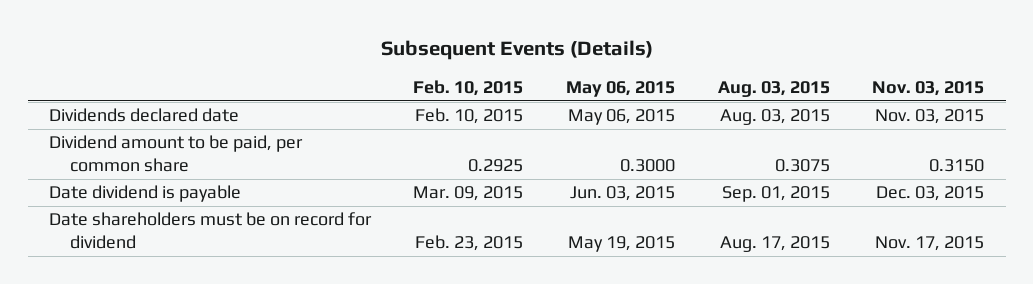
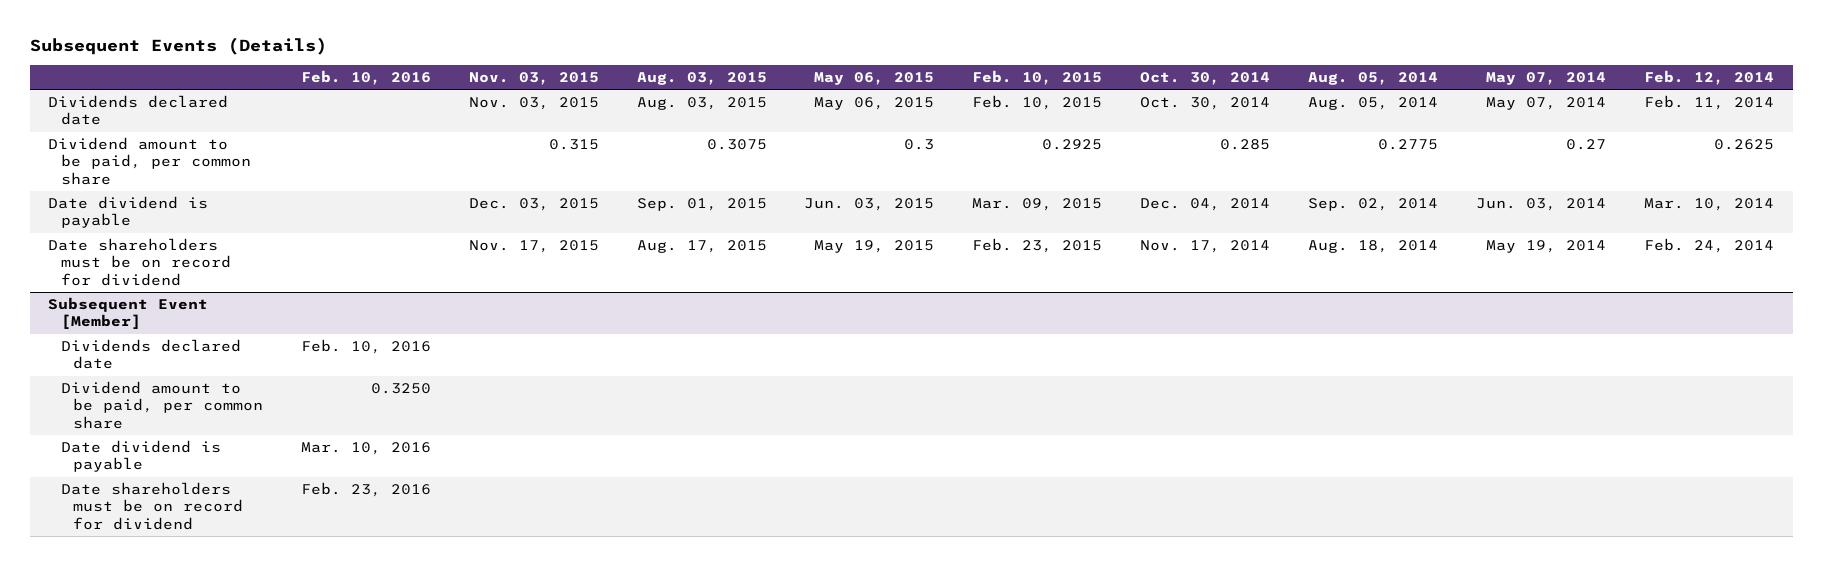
none -> [300,69,431,85] Feb. 10, 2016
none -> [1140,71,1271,85] Oct. 30, 2014
none -> [1308,71,1439,85] Aug. 05, 2014
none -> [1485,71,1606,85] May 07, 2014
none -> [1643,69,1774,85] Feb. 12, 2014
[620,159,676,173] 0.3000 -> [904,138,935,150] 0.3
[929,159,985,173] 0.3150 -> [548,138,599,150] 0.315
none -> [48,296,209,330] Subsequent Event [Member]
none -> [60,338,241,370] Dividends declared date
none -> [60,380,263,429] Dividend amount to be paid, per common share
none -> [60,439,221,473] Date dividend is payable
none -> [60,481,243,530] Date shareholders must be on record for dividend

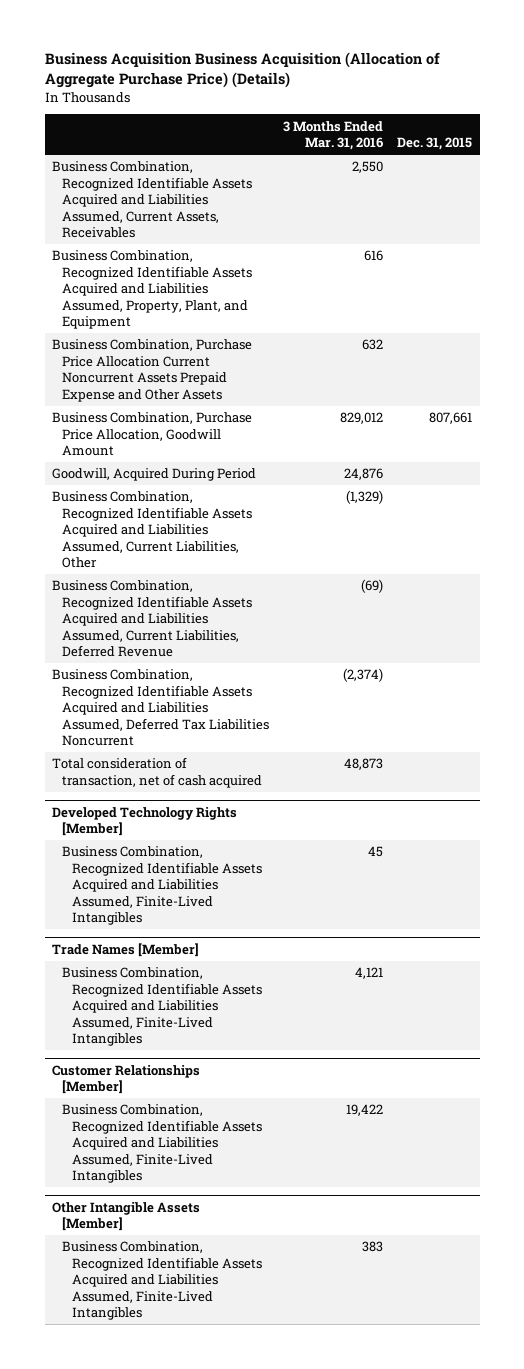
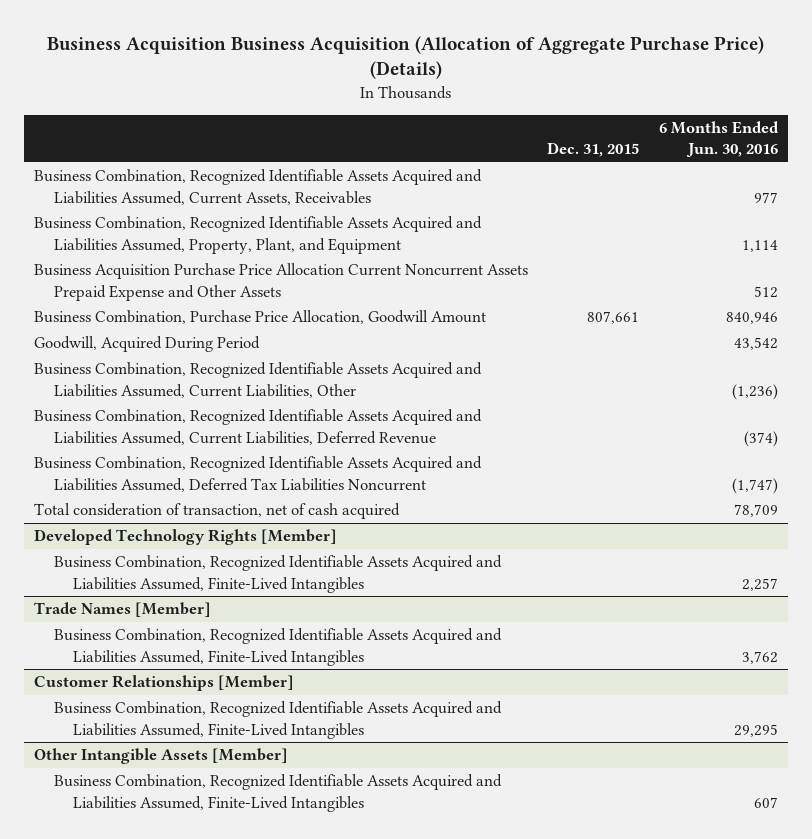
[283,120,384,151] 3 Months Ended Mar. 31, 2016 -> none
none -> [659,120,780,158] 6 Months Ended Jun. 30, 2016
[51,339,252,402] Business Combination, Purchase Price Allocation Current Noncurrent Assets Prepaid Expense and Other Assets -> [33,263,528,301] Business Acquisition Purchase Price Allocation Current Noncurrent Assets Prepaid Expense and Other Assets

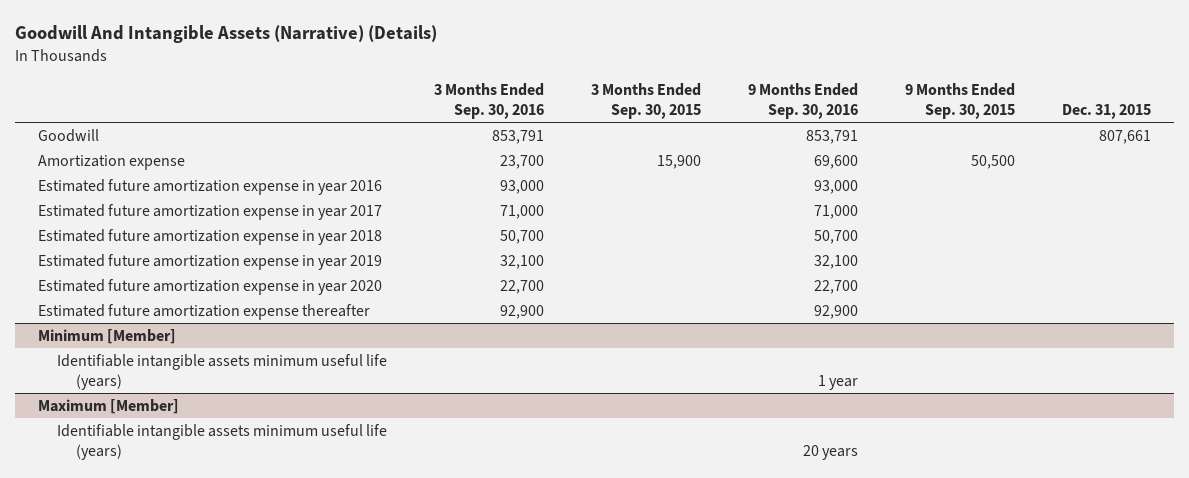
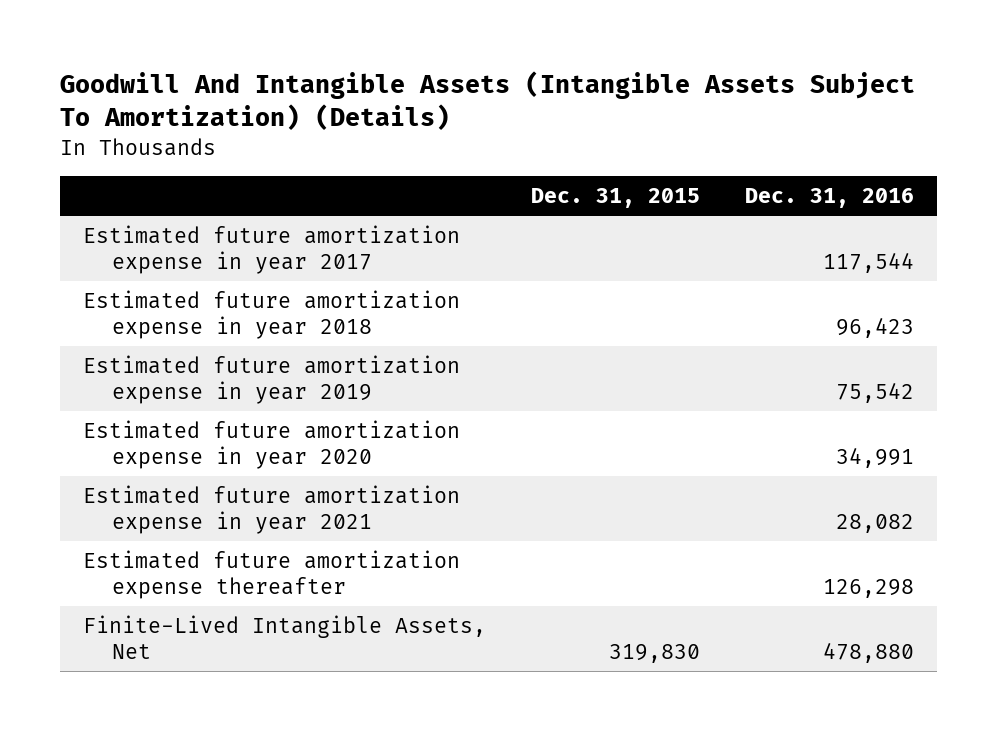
[14,25,437,44] Goodwill And Intangible Assets (Narrative) (Details) -> [60,71,916,131] Goodwill And Intangible Assets (Intangible Assets Subject To Amortization) (Details)
[433,82,544,119] 3 Months Ended Sep. 30, 2016 -> none
[590,82,701,119] 3 Months Ended Sep. 30, 2015 -> none
[747,82,858,119] 9 Months Ended Sep. 30, 2016 -> none
[904,82,1015,119] 9 Months Ended Sep. 30, 2015 -> none
none -> [744,188,914,209] Dec. 31, 2016
[38,128,100,142] Goodwill -> none
[38,154,186,170] Amortization expense -> none
[38,178,383,195] Estimated future amortization expense in year 2016 -> none
none -> [82,485,460,534] Estimated future amortization expense in year 2021
[38,328,177,344] Minimum [Member] -> none
[57,353,388,390] Identifiable intangible assets minimum useful life (years) -> none
[38,398,180,414] Maximum [Member] -> none
[57,423,388,460] Identifiable intangible assets minimum useful life (years) -> none
none -> [82,615,486,659] Finite-Lived Intangible Assets, Net

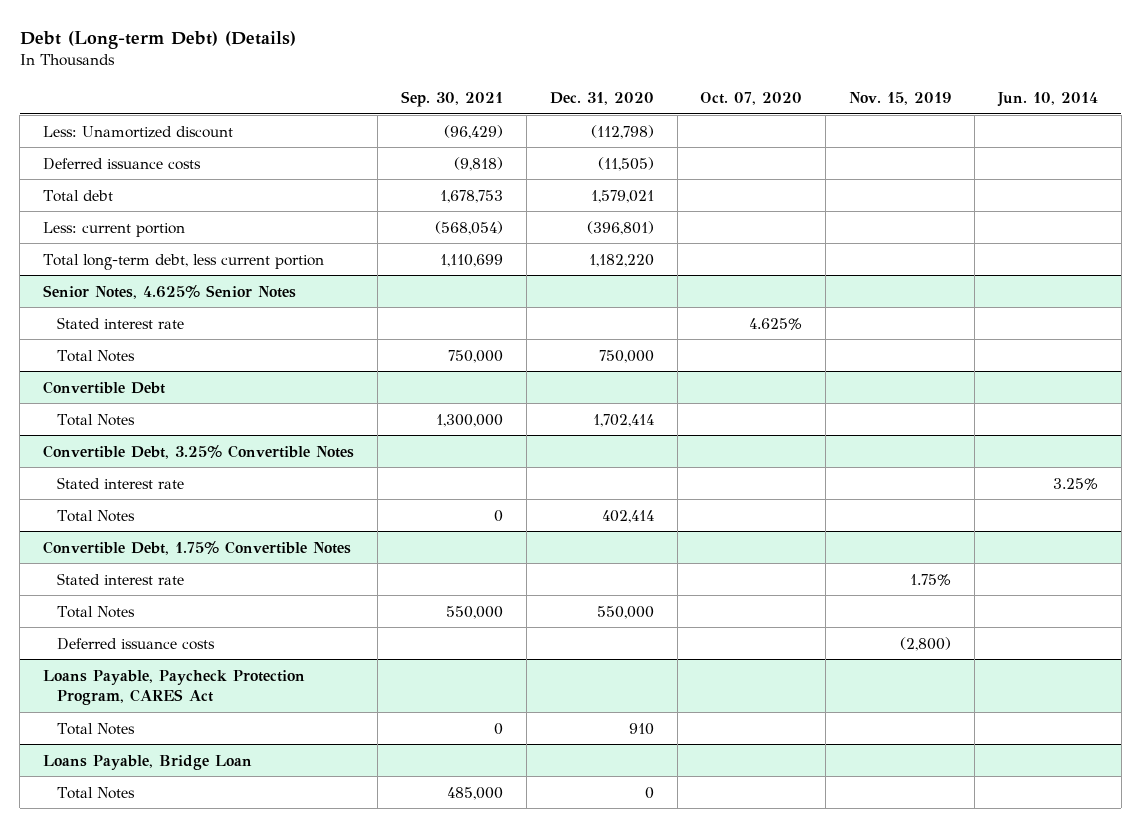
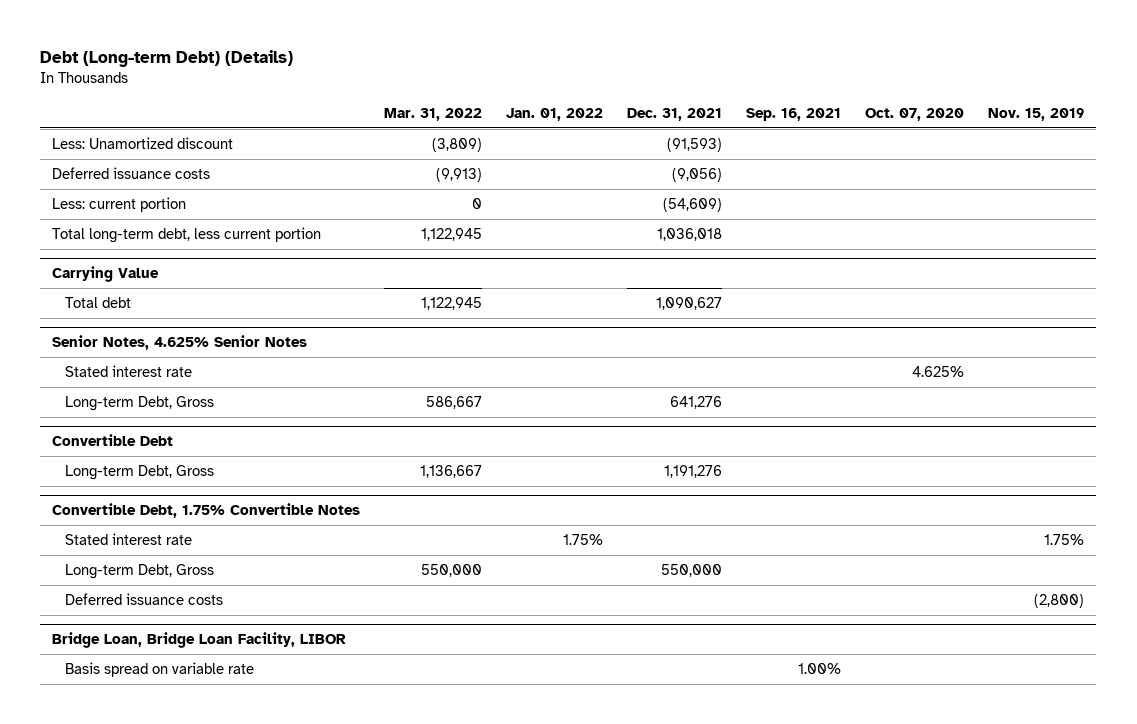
[400,90,503,107] Sep. 30, 2021 -> none
[549,91,654,105] Dec. 31, 2020 -> none
[997,91,1099,107] Jun. 10, 2014 -> none
none -> [384,107,483,121] Mar. 31, 2022
none -> [506,107,604,121] Jan. 01, 2022
none -> [627,107,723,121] Dec. 31, 2021
none -> [746,107,842,121] Sep. 16, 2021
[43,189,114,202] Total debt -> none
none -> [52,266,160,283] Carrying Value
none -> [65,296,132,308] Total debt
[56,349,135,362] Total Notes -> [65,395,215,411] Long-term Debt, Gross
[43,444,355,459] Convertible Debt, 3.25% Convertible Notes -> none
[56,476,184,489] Stated interest rate -> none
[56,509,135,522] Total Notes -> none
[56,413,135,426] Total Notes -> [65,464,215,480] Long-term Debt, Gross
[56,605,135,618] Total Notes -> [65,563,215,579] Long-term Debt, Gross
[43,669,306,706] Loans Payable, Paycheck Protection Program, CARES Act -> none
[56,722,135,735] Total Notes -> none
[43,754,253,770] Loans Payable, Bridge Loan -> none
[56,786,135,799] Total Notes -> none
none -> [52,632,347,649] Bridge Loan, Bridge Loan Facility, LIBOR
none -> [65,661,255,677] Basis spread on variable rate

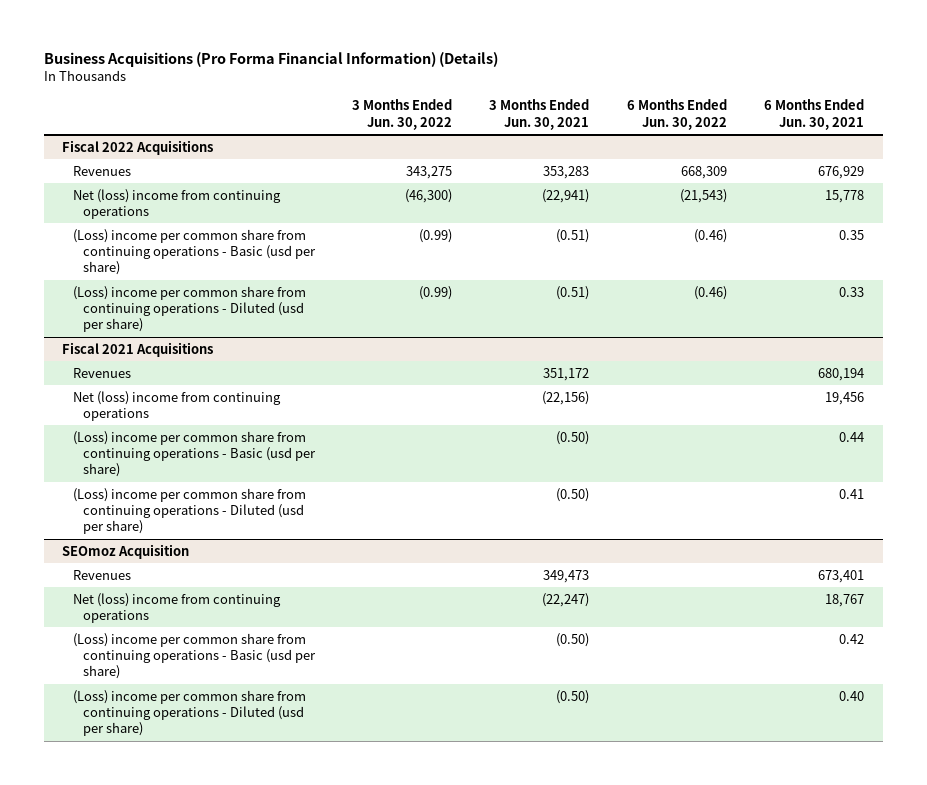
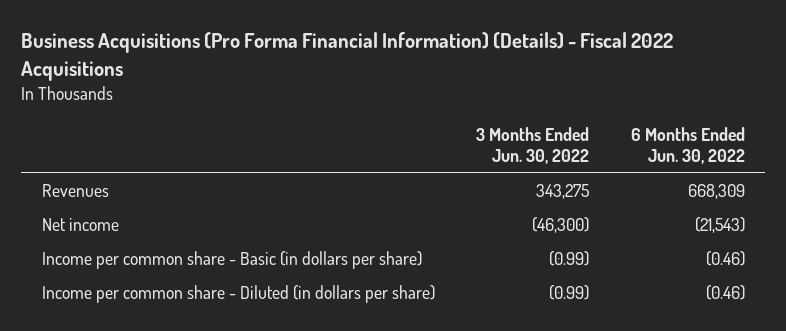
[43,51,498,67] Business Acquisitions (Pro Forma Financial Information) (Details) -> [21,32,674,81] Business Acquisitions (Pro Forma Financial Information) (Details) - Fiscal 2022 Acquisitions
[489,99,590,130] 3 Months Ended Jun. 30, 2021 -> none
[764,99,865,130] 6 Months Ended Jun. 30, 2021 -> none
[62,139,214,155] Fiscal 2022 Acquisitions -> none
[62,341,214,357] Fiscal 2021 Acquisitions -> none
[72,367,131,378] Revenues -> none
[72,390,281,422] Net (loss) income from continuing operations -> none
[72,430,316,478] (Loss) income per common share from continuing operations - Basic (usd per share) -> none
[72,487,306,535] (Loss) income per common share from continuing operations - Diluted (usd per share) -> none
[62,543,190,559] SEOmoz Acquisition -> none
[72,569,131,580] Revenues -> none
[72,592,281,624] Net (loss) income from continuing operations -> none
[72,632,316,680] (Loss) income per common share from continuing operations - Basic (usd per share) -> none
[72,689,306,737] (Loss) income per common share from continuing operations - Diluted (usd per share) -> none
[72,188,281,220] Net (loss) income from continuing operations -> [41,218,119,232] Net income
[72,228,316,276] (Loss) income per common share from continuing operations - Basic (usd per share) -> [41,251,422,270] Income per common share - Basic (in dollars per share)
[72,285,306,333] (Loss) income per common share from continuing operations - Diluted (usd per share) -> [41,285,435,304] Income per common share - Diluted (in dollars per share)

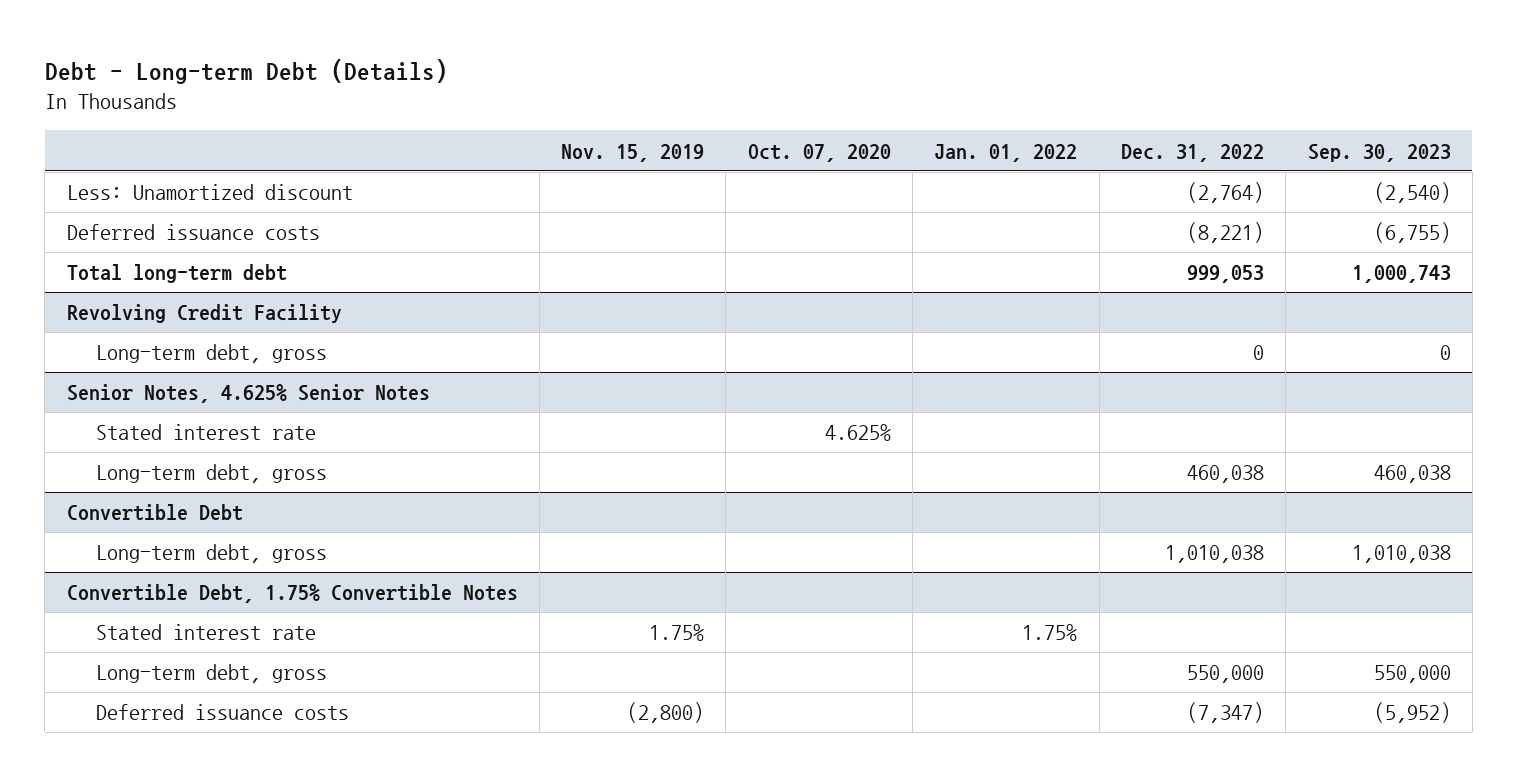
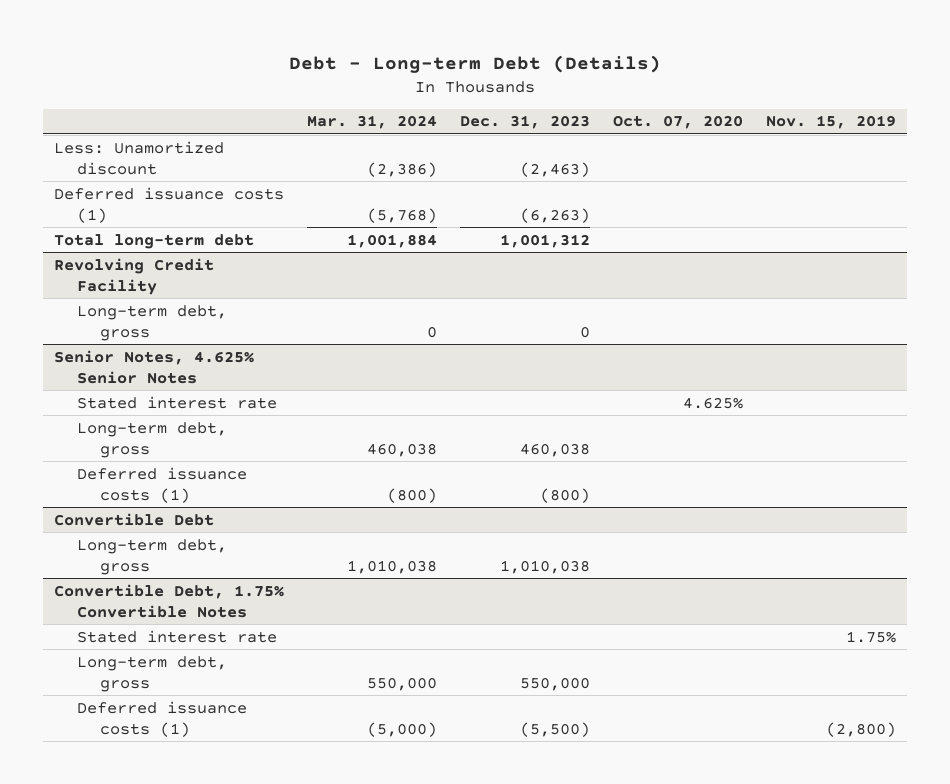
[934,143,1078,162] Jan. 01, 2022 -> none
[1120,143,1264,162] Dec. 31, 2022 -> none
[1307,143,1451,162] Sep. 30, 2023 -> none
none -> [307,115,438,130] Mar. 31, 2024
none -> [460,115,591,130] Dec. 31, 2023
[66,224,320,241] Deferred issuance costs -> [54,186,285,223] Deferred issuance costs (1)
none -> [77,466,248,503] Deferred issuance costs (1)
[96,704,350,721] Deferred issuance costs -> [77,700,248,737] Deferred issuance costs (1)

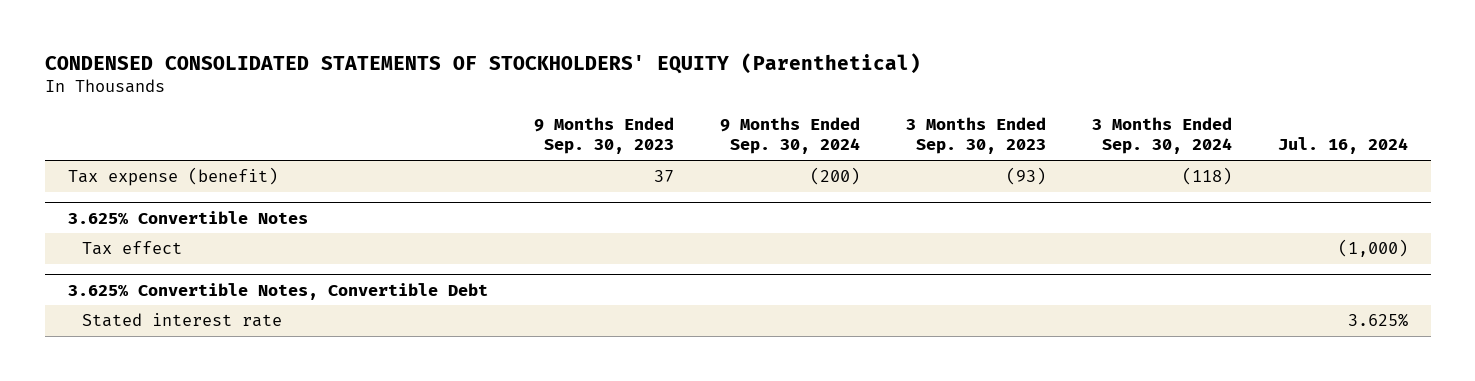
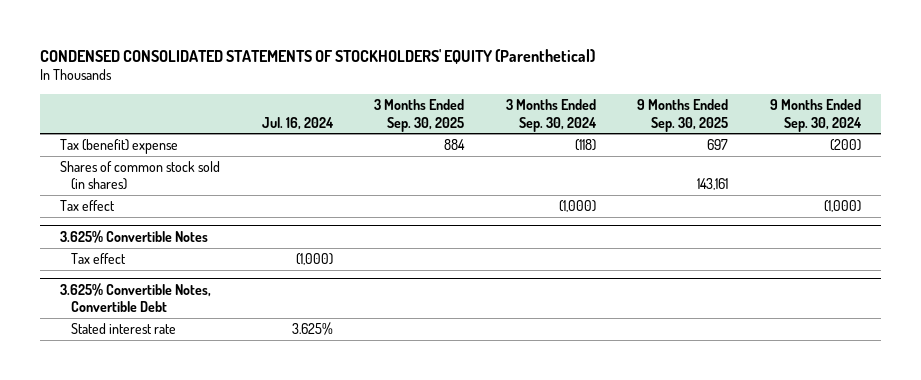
[533,116,674,155] 9 Months Ended Sep. 30, 2023 -> none
[905,116,1046,155] 3 Months Ended Sep. 30, 2023 -> none
none -> [374,99,465,132] 3 Months Ended Sep. 30, 2025
none -> [637,99,729,132] 9 Months Ended Sep. 30, 2025
[67,167,278,187] Tax expense (benefit) -> [60,139,179,155] Tax (benefit) expense
none -> [60,161,221,191] Shares of common stock sold (in shares)
none -> [60,200,116,212] Tax effect

